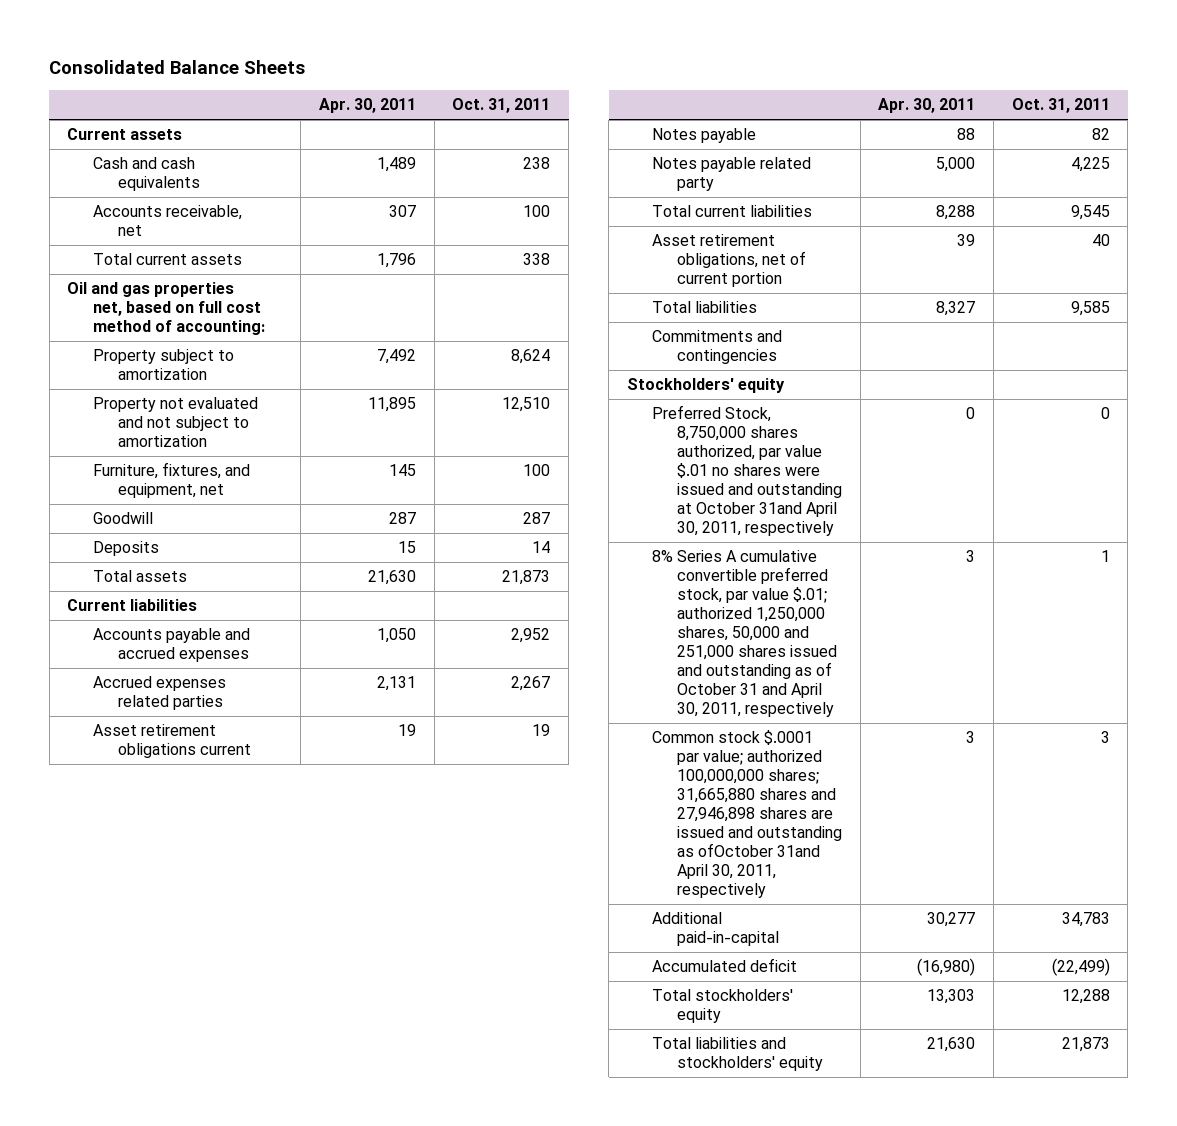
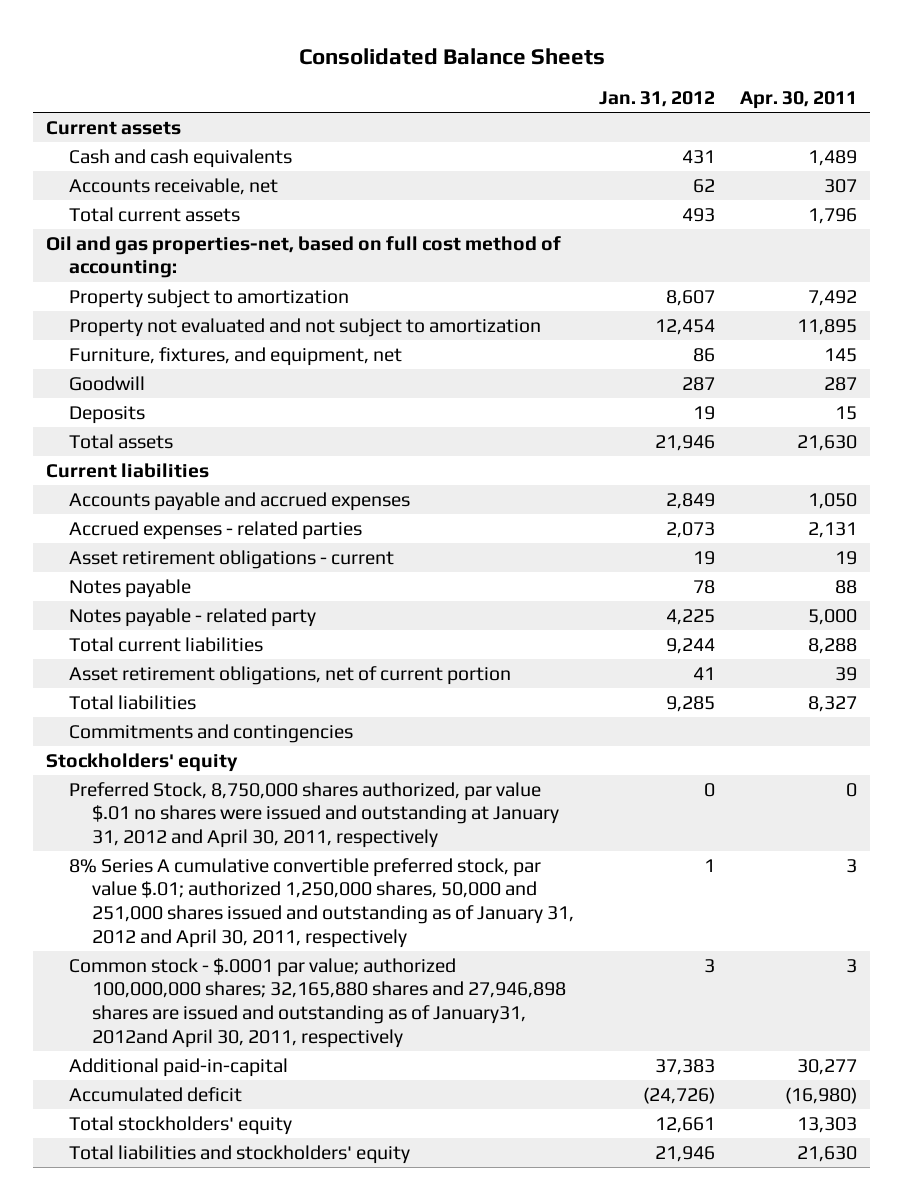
[452,98,551,114] Oct. 31, 2011 -> none
none -> [599,91,716,108] Jan. 31, 2012
[67,282,265,336] Oil and gas properties net, based on full cost method of accounting: -> [46,235,562,279] Oil and gas properties-net, based on full cost method of accounting:
[92,676,226,711] Accrued expenses related parties -> [69,520,363,540] Accrued expenses - related parties
[92,724,251,759] Asset retirement obligations current -> [69,549,395,569] Asset retirement obligations - current
[651,157,811,192] Notes payable related party -> [69,607,317,627] Notes payable - related party
[651,405,843,537] Preferred Stock, 8,750,000 shares authorized, par value $.01 no shares were issued and outstanding at October 31and April 30, 2011, respectively -> [69,781,560,848] Preferred Stock, 8,750,000 shares authorized, par value $.01 no shares were issued and outstanding at January 31, 2012 and April 30, 2011, respectively
[651,550,838,718] 8% Series A cumulative convertible preferred stock, par value $.01; authorized 1,250,000 shares, 50,000 and 251,000 shares issued and outstanding as of October 31 and April 30, 2011, respectively -> [69,857,575,948] 8% Series A cumulative convertible preferred stock, par value $.01; authorized 1,250,000 shares, 50,000 and 251,000 shares issued and outstanding as of January 31, 2012 and April 30, 2011, respectively
[651,730,843,899] Common stock $.0001 par value; authorized 100,000,000 shares; 31,665,880 shares and 27,946,898 shares are issued and outstanding as ofOctober 31and April 30, 2011, respectively -> [69,957,567,1048] Common stock - $.0001 par value; authorized 100,000,000 shares; 32,165,880 shares and 27,946,898 shares are issued and outstanding as of January31, 2012and April 30, 2011, respectively

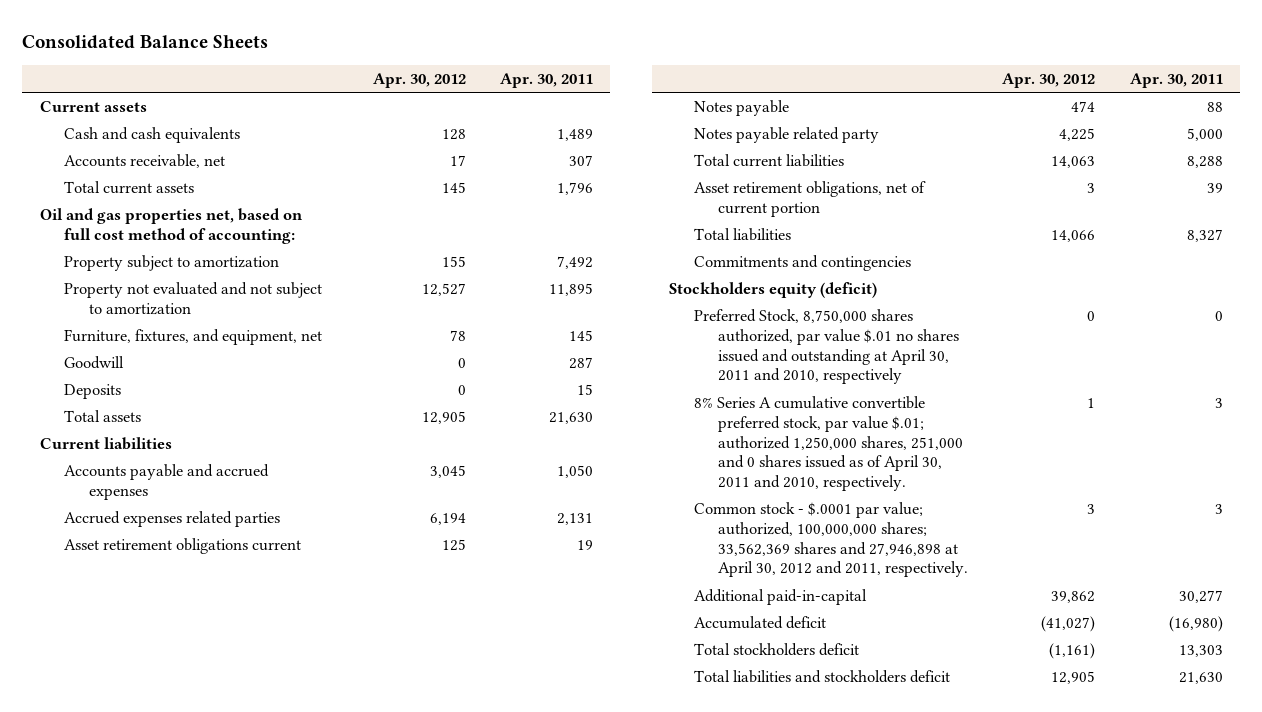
[599,91,716,108] Jan. 31, 2012 -> none
none -> [372,72,466,88] Apr. 30, 2012
[46,235,562,279] Oil and gas properties-net, based on full cost method of accounting: -> [39,208,303,244] Oil and gas properties net, based on full cost method of accounting:
[69,520,363,540] Accrued expenses - related parties -> [64,511,281,528] Accrued expenses related parties
[69,549,395,569] Asset retirement obligations - current -> [64,538,302,555] Asset retirement obligations current
[69,607,317,627] Notes payable - related party -> [693,127,879,144] Notes payable related party
[46,752,239,772] Stockholders' equity -> [669,282,878,299] Stockholders equity (deficit)
[69,781,560,848] Preferred Stock, 8,750,000 shares authorized, par value $.01 no shares were issued and outstanding at January 31, 2012 and April 30, 2011, respectively -> [693,309,960,385] Preferred Stock, 8,750,000 shares authorized, par value $.01 no shares issued and outstanding at April 30, 2011 and 2010, respectively
[69,857,575,948] 8% Series A cumulative convertible preferred stock, par value $.01; authorized 1,250,000 shares, 50,000 and 251,000 shares issued and outstanding as of January 31, 2012 and April 30, 2011, respectively -> [693,396,964,492] 8% Series A cumulative convertible preferred stock, par value $.01; authorized 1,250,000 shares, 251,000 and 0 shares issued as of April 30, 2011 and 2010, respectively.
[69,957,567,1048] Common stock - $.0001 par value; authorized 100,000,000 shares; 32,165,880 shares and 27,946,898 shares are issued and outstanding as of January31, 2012and April 30, 2011, respectively -> [693,502,969,578] Common stock - $.0001 par value; authorized, 100,000,000 shares; 33,562,369 shares and 27,946,898 at April 30, 2012 and 2011, respectively.
[69,1115,293,1135] Total stockholders' equity -> [693,643,859,657] Total stockholders deficit
[69,1144,411,1164] Total liabilities and stockholders' equity -> [693,670,950,684] Total liabilities and stockholders deficit

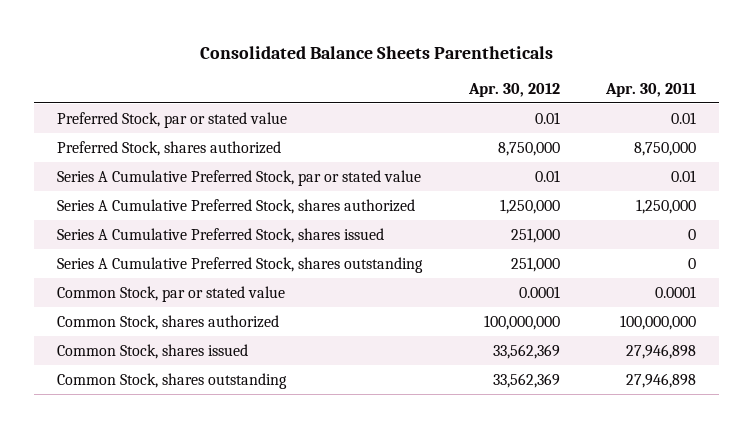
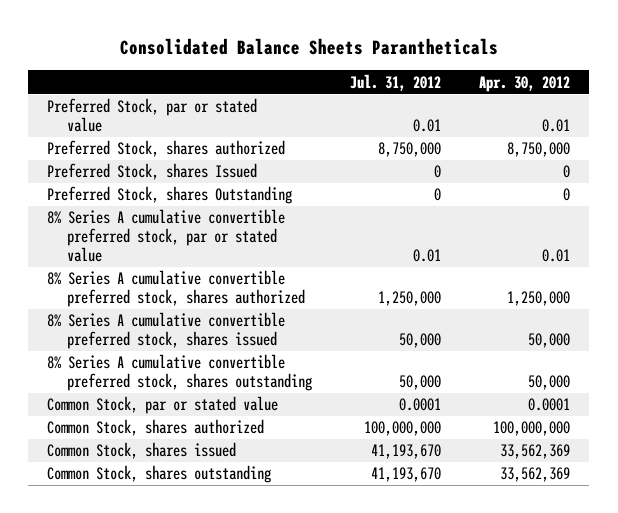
[199,45,553,59] Consolidated Balance Sheets Parentheticals -> [119,37,498,55] Consolidated Balance Sheets Parantheticals
[604,83,696,98] Apr. 30, 2011 -> none
none -> [350,73,442,91] Jul. 31, 2012
none -> [47,163,258,181] Preferred Stock, shares Issued
none -> [47,186,293,205] Preferred Stock, shares Outstanding
[57,169,422,186] Series A Cumulative Preferred Stock, par or stated value -> [47,209,286,263] 8% Series A cumulative convertible preferred stock, par or stated value
[57,198,416,214] Series A Cumulative Preferred Stock, shares authorized -> [47,270,305,308] 8% Series A cumulative convertible preferred stock, shares authorized
[57,227,385,243] Series A Cumulative Preferred Stock, shares issued -> [47,312,286,350] 8% Series A cumulative convertible preferred stock, shares issued
[510,227,560,243] 251,000 -> [528,333,571,349] 50,000
[57,256,424,273] Series A Cumulative Preferred Stock, shares outstanding -> [47,354,312,392] 8% Series A cumulative convertible preferred stock, shares outstanding
[510,256,560,272] 251,000 -> [528,375,571,391] 50,000

